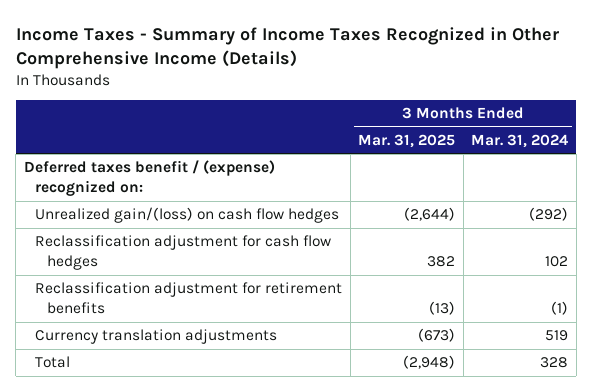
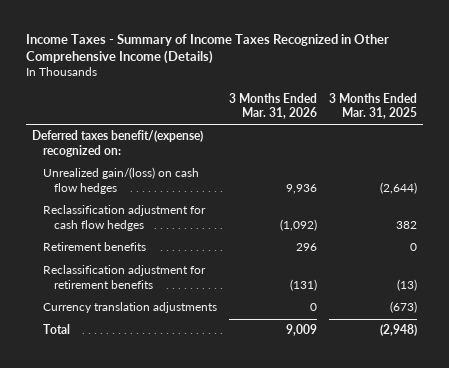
[471,133,569,148] Mar. 31, 2024 -> none
none -> [228,92,317,120] 3 Months Ended Mar. 31, 2026
[23,160,275,197] Deferred taxes benefit / (expense) recognized on: -> [32,130,204,157] Deferred taxes benefit/(expense) recognized on:
none -> [42,242,146,252] Retirement benefits

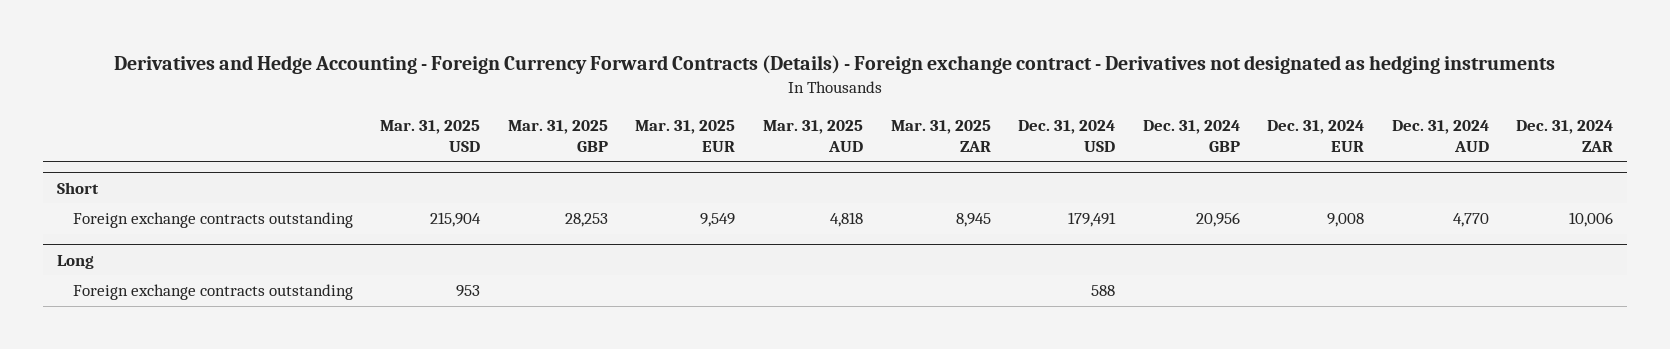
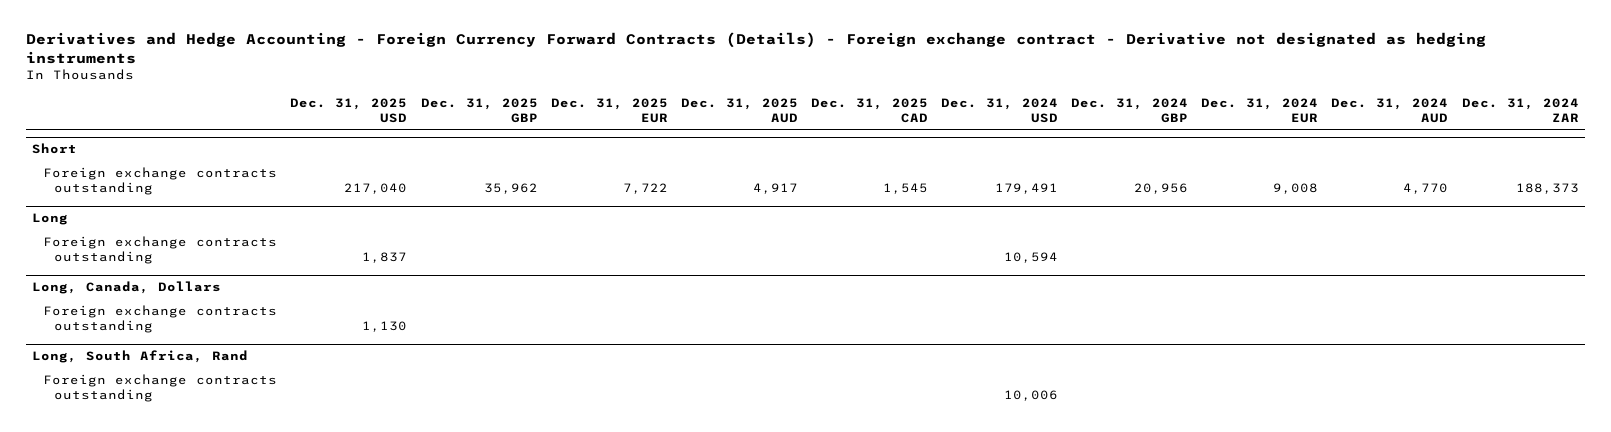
[114,54,1556,74] Derivatives and Hedge Accounting - Foreign Currency Forward Contracts (Details) - Foreign exchange contract - Derivatives not designated as hedging instruments -> [25,32,1486,64] Derivatives and Hedge Accounting - Foreign Currency Forward Contracts (Details) - Foreign exchange contract - Derivative not designated as hedging instruments
[380,120,481,152] Mar. 31, 2025 USD -> none
[507,120,608,152] Mar. 31, 2025 GBP -> none
[635,120,736,152] Mar. 31, 2025 EUR -> none
[762,120,863,152] Mar. 31, 2025 AUD -> none
[890,120,991,152] Mar. 31, 2025 ZAR -> none
none -> [290,97,408,124] Dec. 31, 2025 USD
none -> [420,97,538,124] Dec. 31, 2025 GBP
none -> [550,97,668,124] Dec. 31, 2025 EUR
none -> [680,97,798,124] Dec. 31, 2025 AUD
none -> [810,97,928,124] Dec. 31, 2025 CAD
[1569,212,1614,228] 10,006 -> [1515,182,1579,194] 188,373
[1091,285,1116,297] 588 -> [1004,251,1059,263] 10,594
none -> [32,281,222,295] Long, Canada, Dollars
none -> [43,304,278,333] Foreign exchange contracts outstanding
none -> [32,350,249,364] Long, South Africa, Rand
none -> [43,373,278,402] Foreign exchange contracts outstanding

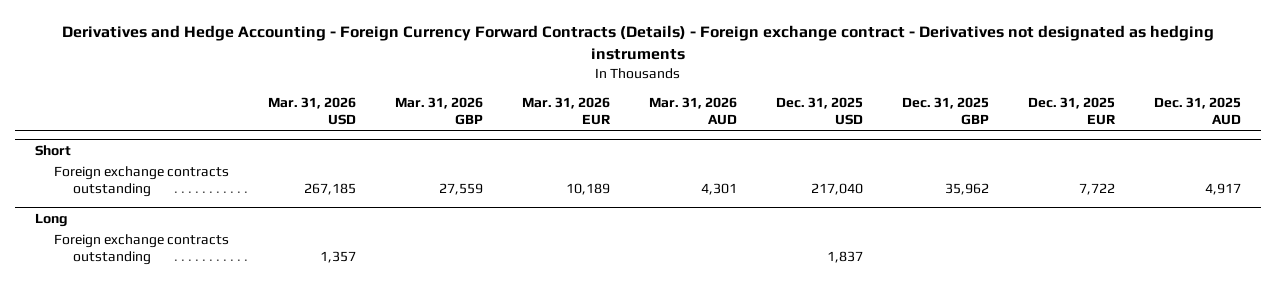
[25,32,1486,64] Derivatives and Hedge Accounting - Foreign Currency Forward Contracts (Details) - Foreign exchange contract - Derivative not designated as hedging instruments -> [61,24,1214,60] Derivatives and Hedge Accounting - Foreign Currency Forward Contracts (Details) - Foreign exchange contract - Derivatives not designated as hedging instruments
[810,97,928,124] Dec. 31, 2025 CAD -> none
[941,97,1059,124] Dec. 31, 2024 USD -> none
[1071,97,1189,124] Dec. 31, 2024 GBP -> none
[1201,97,1319,124] Dec. 31, 2024 EUR -> none
[1331,97,1449,124] Dec. 31, 2024 AUD -> none
[1461,97,1579,123] Dec. 31, 2024 ZAR -> none
none -> [267,97,356,125] Mar. 31, 2026 USD
none -> [394,97,483,125] Mar. 31, 2026 GBP
none -> [521,97,611,125] Mar. 31, 2026 EUR
none -> [648,97,737,125] Mar. 31, 2026 AUD
[32,281,222,295] Long, Canada, Dollars -> none
[43,304,278,333] Foreign exchange contracts outstanding -> none
[32,350,249,364] Long, South Africa, Rand -> none
[43,373,278,402] Foreign exchange contracts outstanding -> none

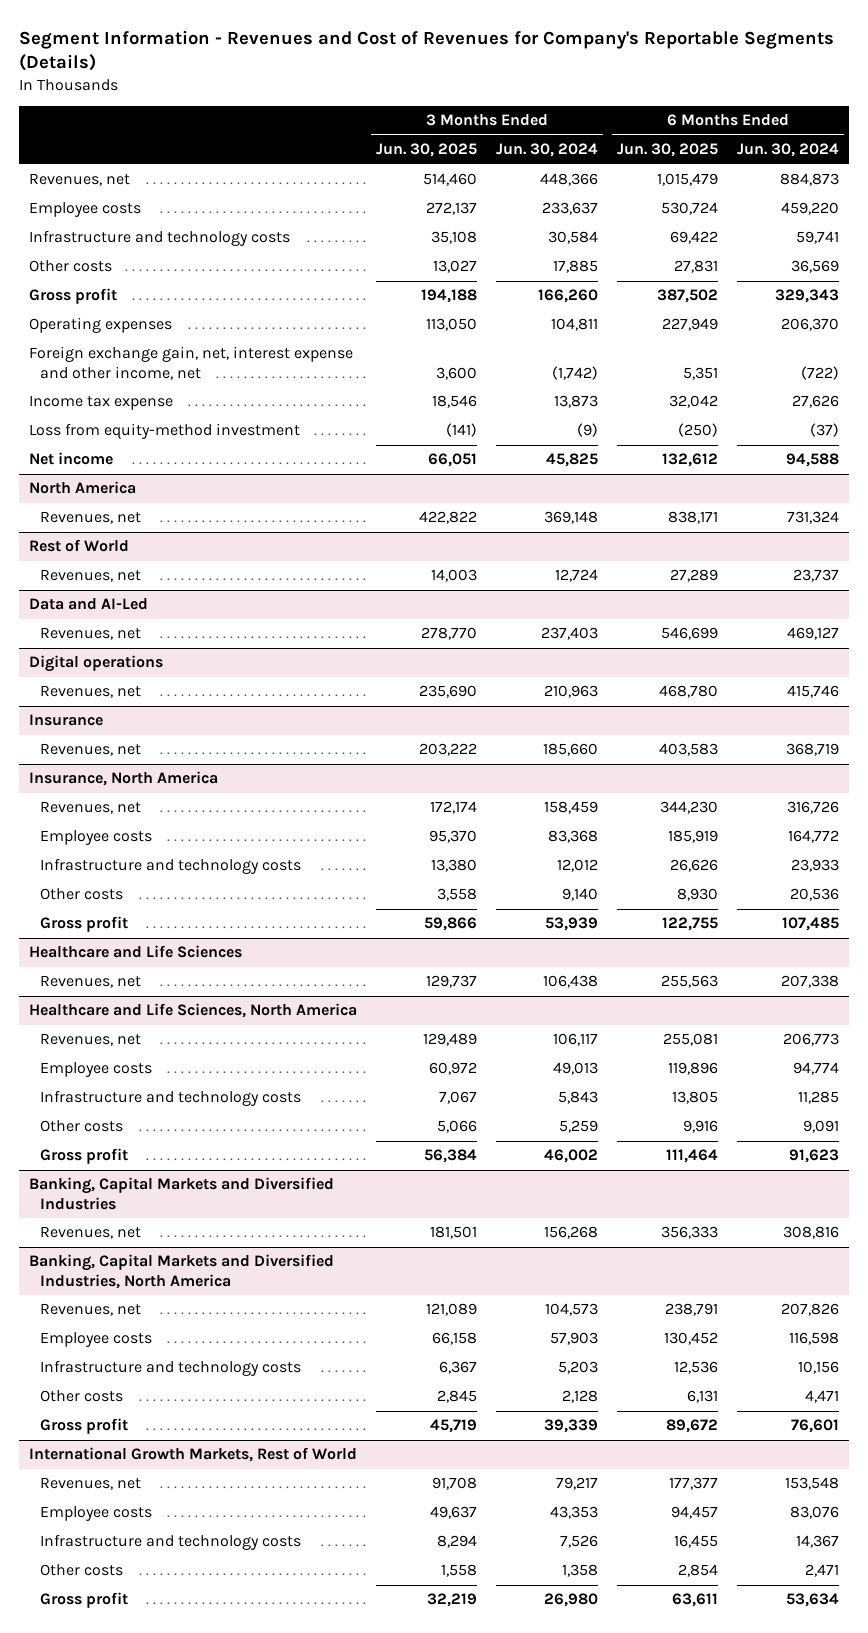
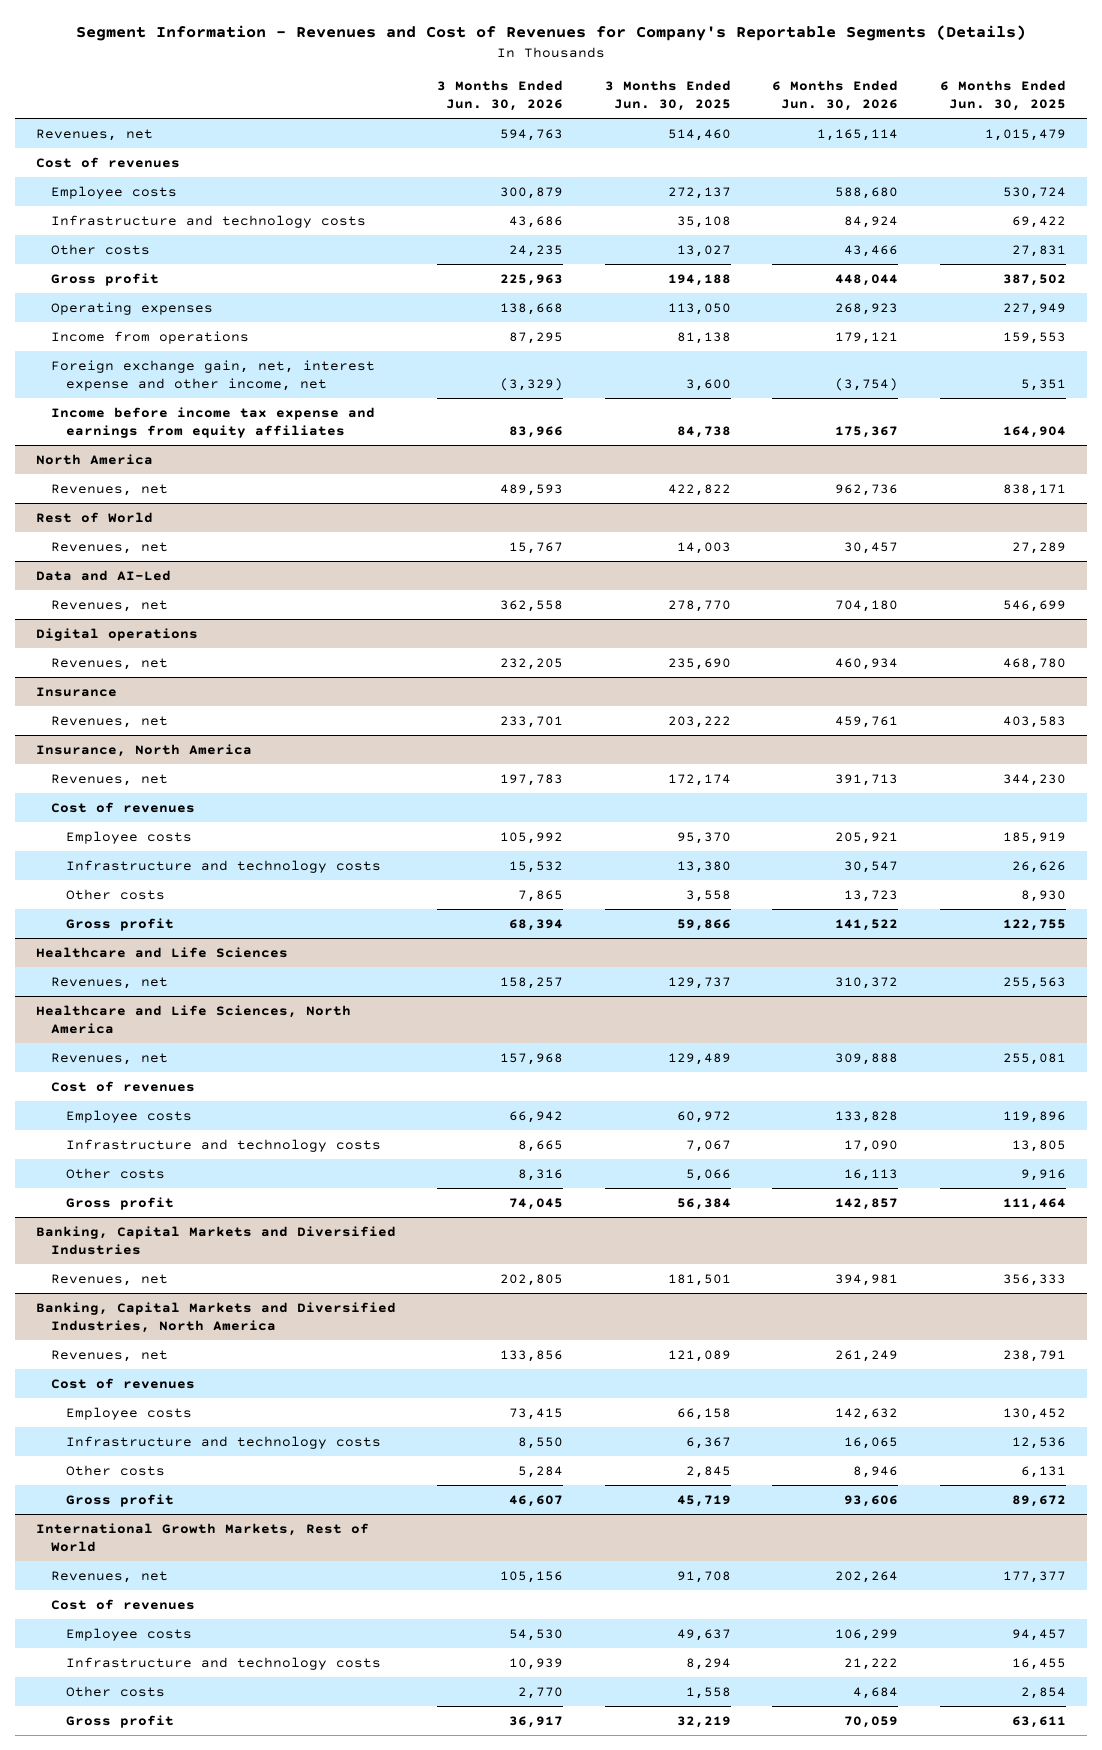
[495,143,598,158] Jun. 30, 2024 -> none
[737,143,840,158] Jun. 30, 2024 -> none
none -> [437,80,564,112] 3 Months Ended Jun. 30, 2026
none -> [772,80,899,112] 6 Months Ended Jun. 30, 2026
none -> [35,156,180,168] Cost of revenues
none -> [50,330,249,344] Income from operations
[28,395,173,411] Income tax expense -> none
[28,423,300,440] Loss from equity-method investment -> none
[28,452,113,466] Net income -> none
none -> [50,406,375,438] Income before income tax expense and earnings from equity affiliates
none -> [50,801,195,813] Cost of revenues
none -> [50,1080,195,1092] Cost of revenues
none -> [50,1377,195,1389] Cost of revenues
none -> [50,1598,195,1610] Cost of revenues

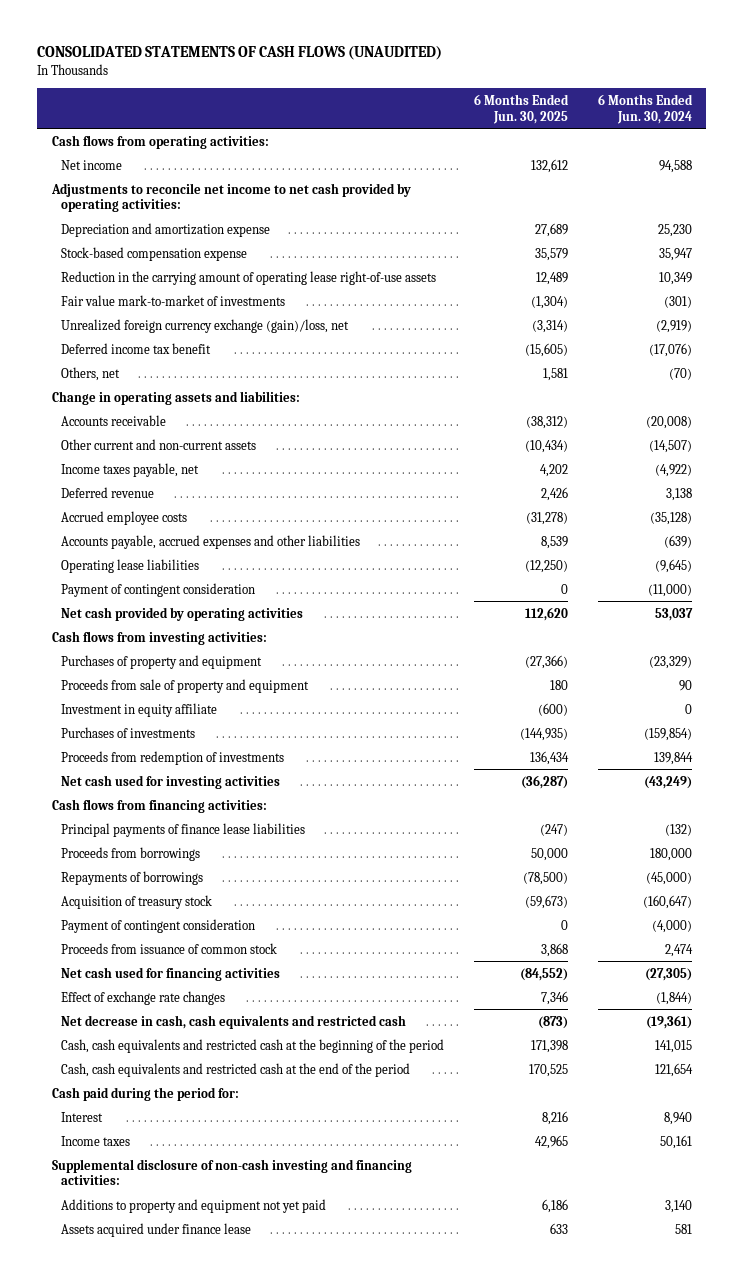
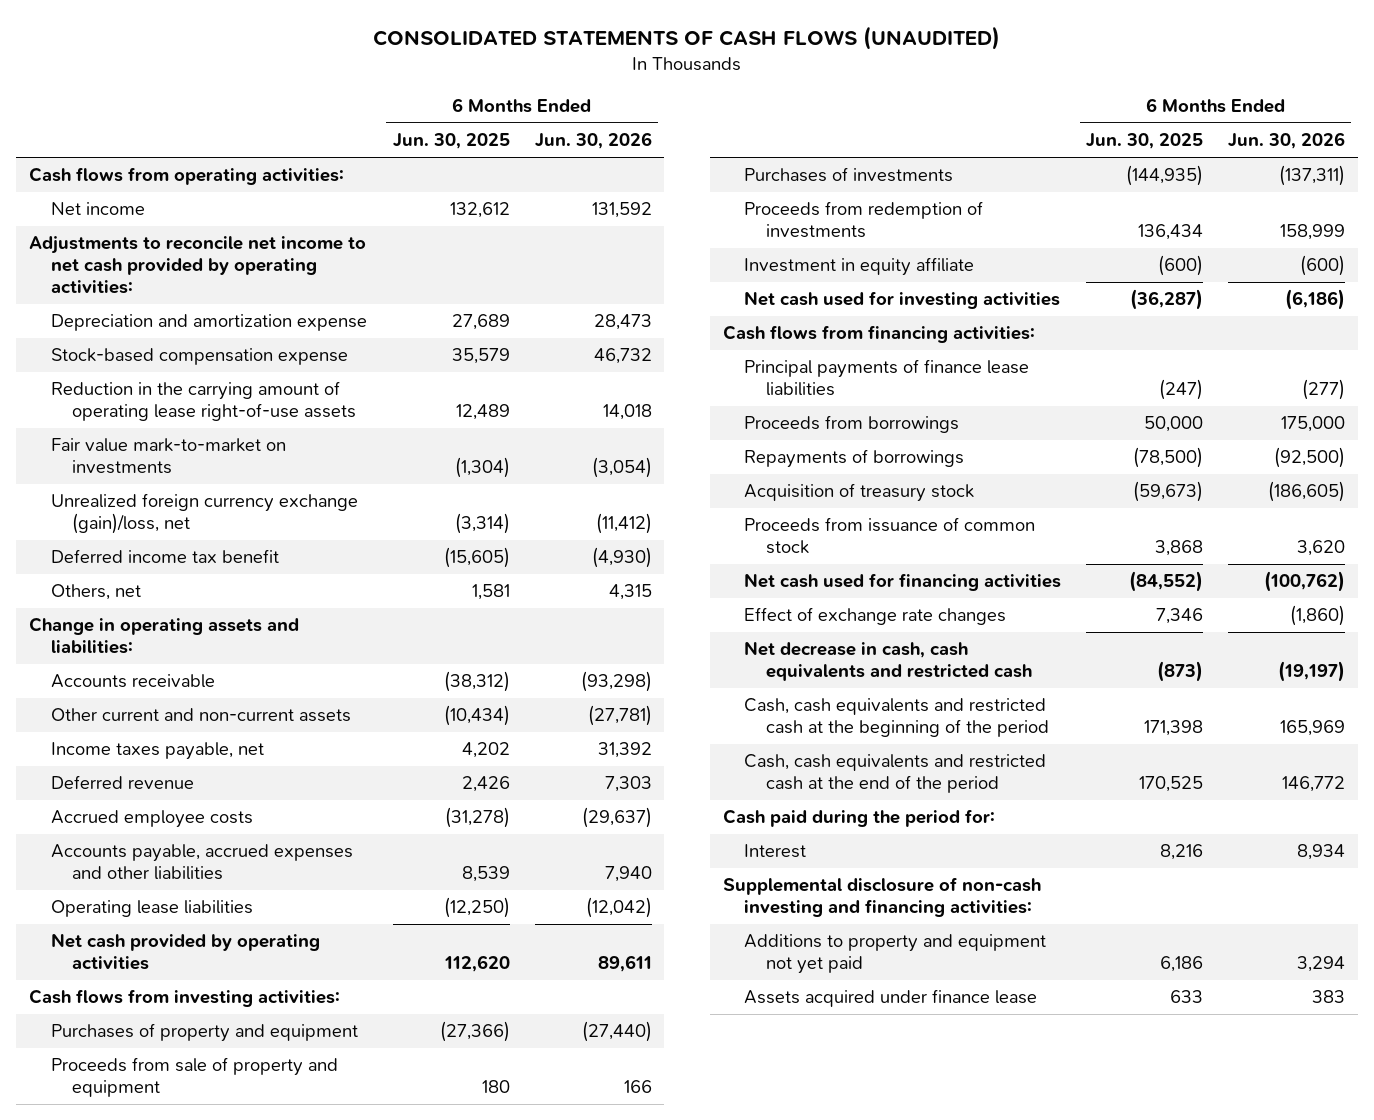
[597,93,693,124] 6 Months Ended Jun. 30, 2024 -> none
none -> [534,132,652,150] Jun. 30, 2026
[60,294,285,306] Fair value mark-to-market of investments -> [50,438,286,475] Fair value mark-to-market on investments
[60,582,255,597] Payment of contingent consideration -> none
[60,702,217,717] Investment in equity affiliate -> [744,257,975,277] Investment in equity affiliate
[60,918,255,933] Payment of contingent consideration -> none
[60,1135,130,1146] Income taxes -> none

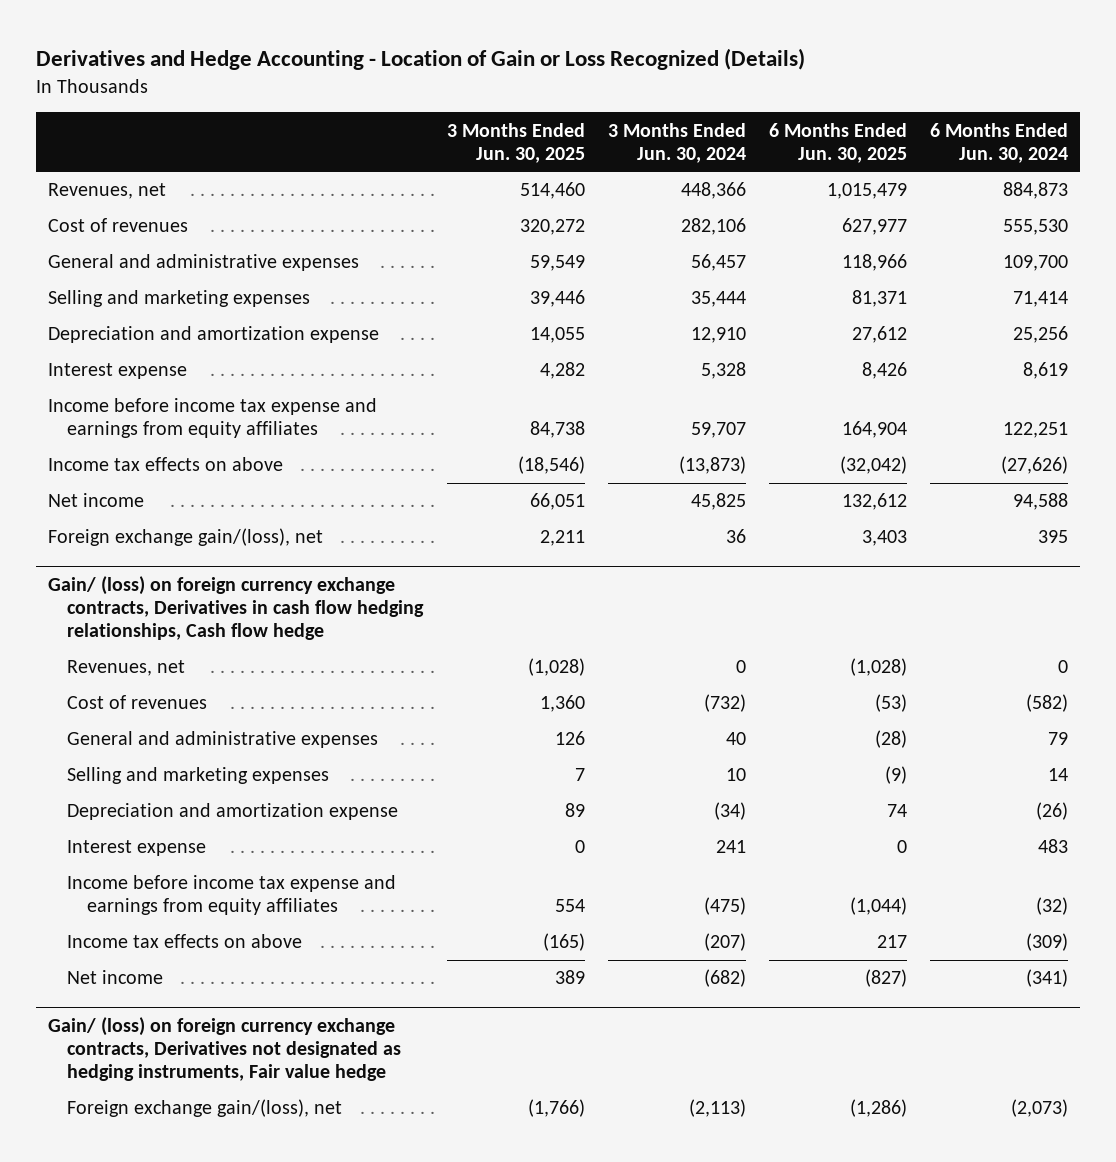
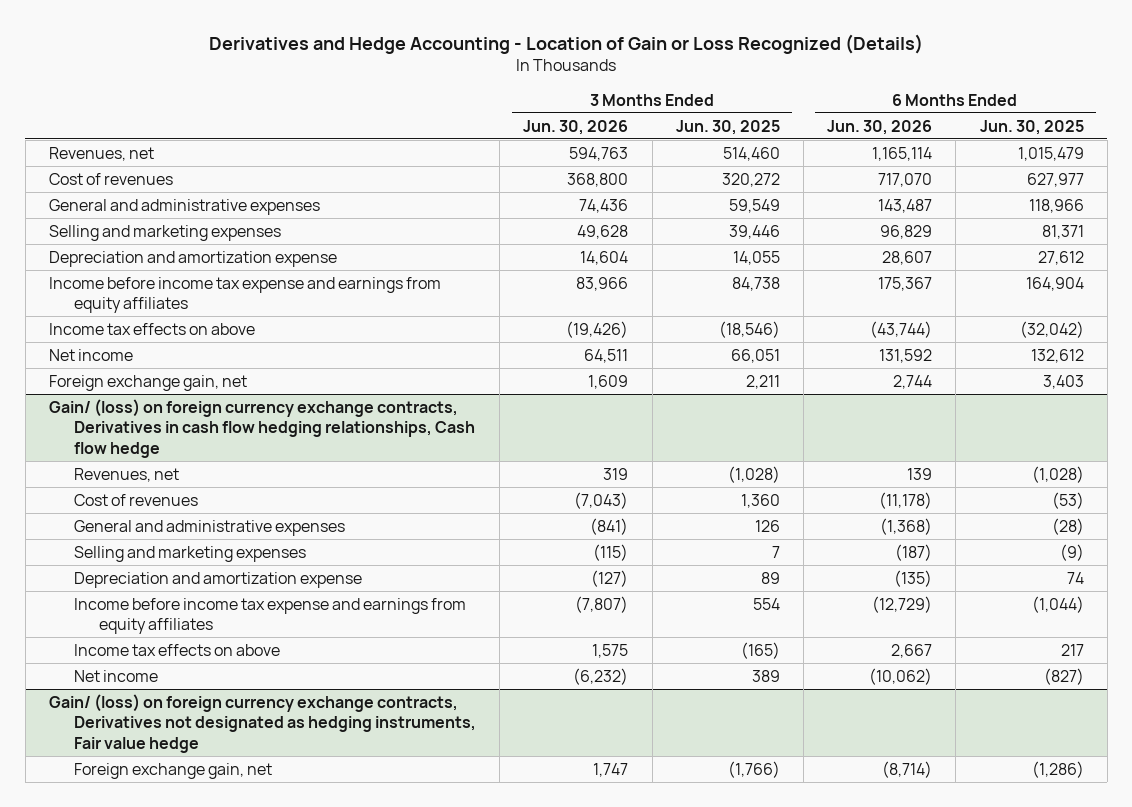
[607,122,746,163] 3 Months Ended Jun. 30, 2024 -> none
[930,122,1069,163] 6 Months Ended Jun. 30, 2024 -> none
none -> [523,119,629,135] Jun. 30, 2026
none -> [827,119,933,135] Jun. 30, 2026
[47,363,187,380] Interest expense -> none
[47,528,323,547] Foreign exchange gain/(loss), net -> [48,374,247,391] Foreign exchange gain, net
[67,840,207,857] Interest expense -> none
[67,1099,343,1118] Foreign exchange gain/(loss), net -> [73,762,272,779] Foreign exchange gain, net

